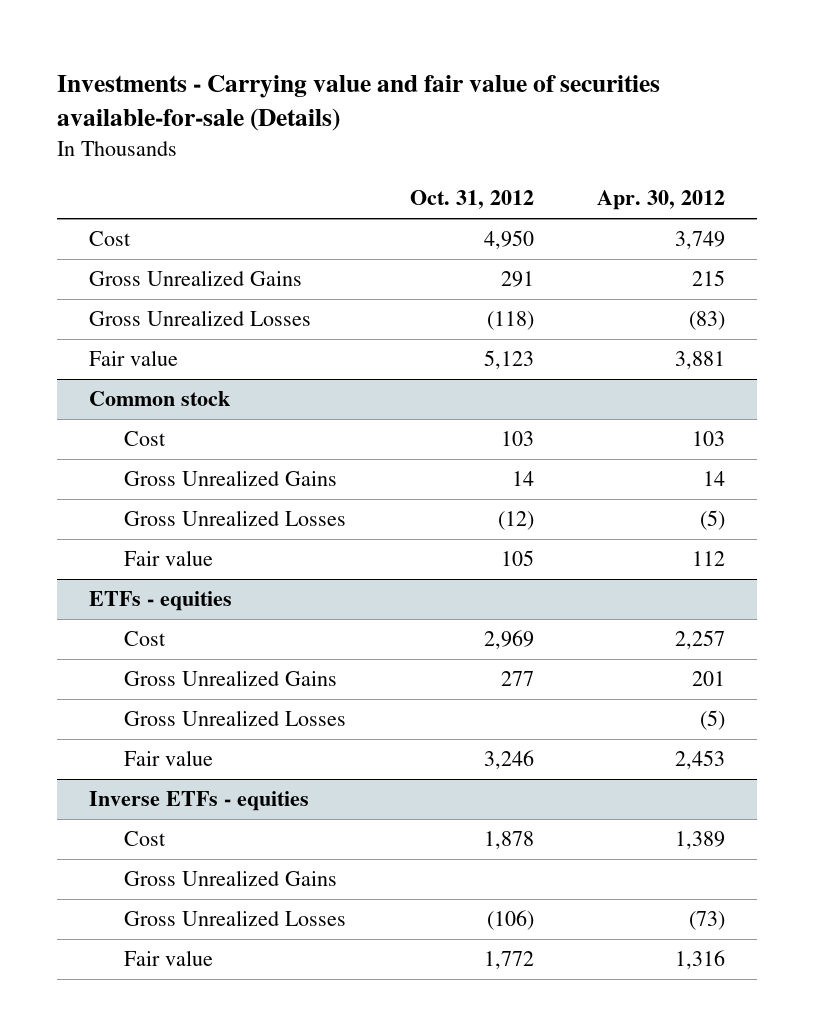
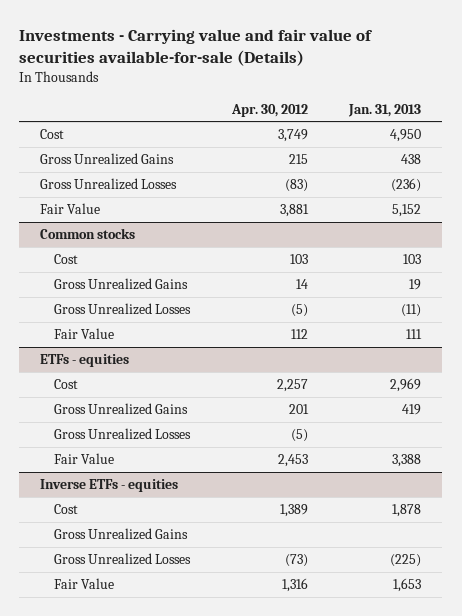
[409,190,534,210] Oct. 31, 2012 -> none
none -> [348,103,422,117] Jan. 31, 2013
[89,350,179,367] Fair value -> [40,203,101,215] Fair Value
[89,391,231,407] Common stock -> [40,228,136,240] Common stocks
[123,550,213,567] Fair value -> [53,328,114,340] Fair Value
[123,750,213,767] Fair value -> [53,453,114,465] Fair Value
[123,950,213,967] Fair value -> [53,578,114,590] Fair Value

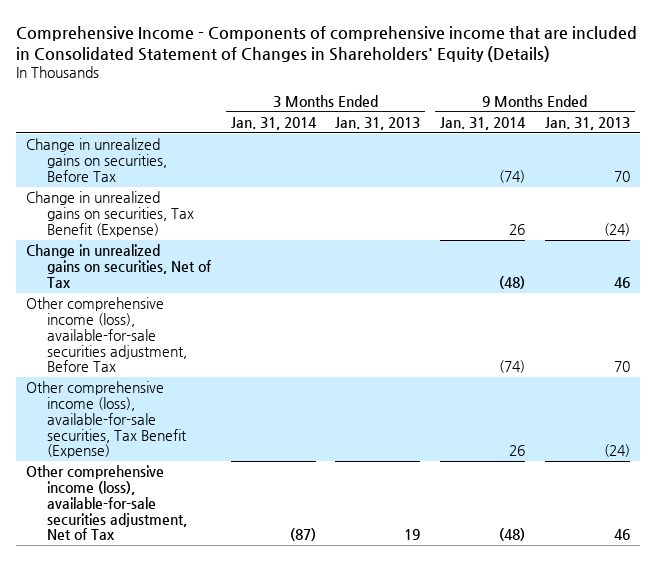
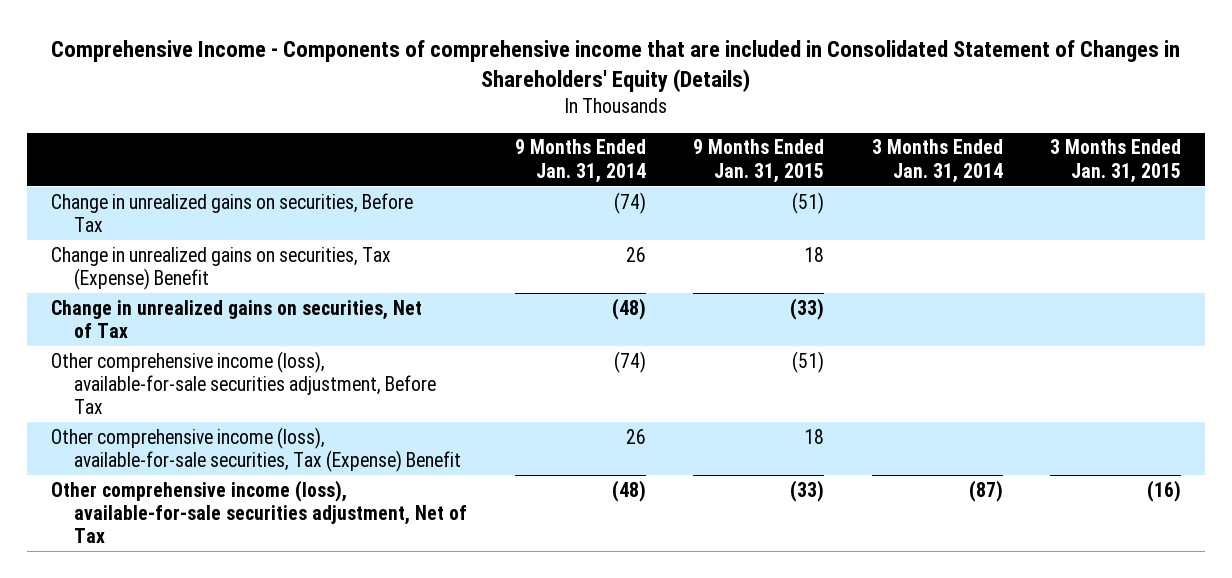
[335,117,421,131] Jan. 31, 2013 -> none
[545,117,631,131] Jan. 31, 2013 -> none
none -> [693,139,825,183] 9 Months Ended Jan. 31, 2015
none -> [1050,139,1182,183] 3 Months Ended Jan. 31, 2015
[26,191,194,237] Change in unrealized gains on securities, Tax Benefit (Expense) -> [50,246,391,290] Change in unrealized gains on securities, Tax (Expense) Benefit
[26,381,187,459] Other comprehensive income (loss), available-for-sale securities, Tax Benefit (Expense) -> [50,426,462,472] Other comprehensive income (loss), available-for-sale securities, Tax (Expense) Benefit

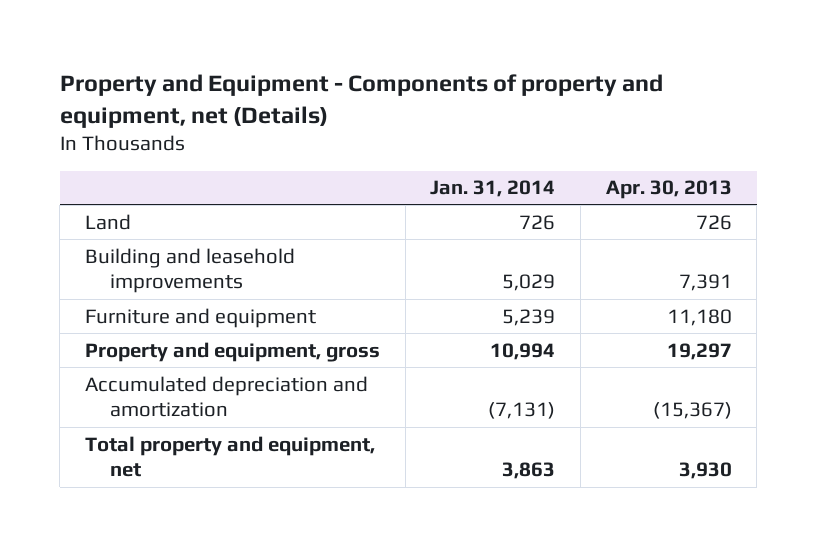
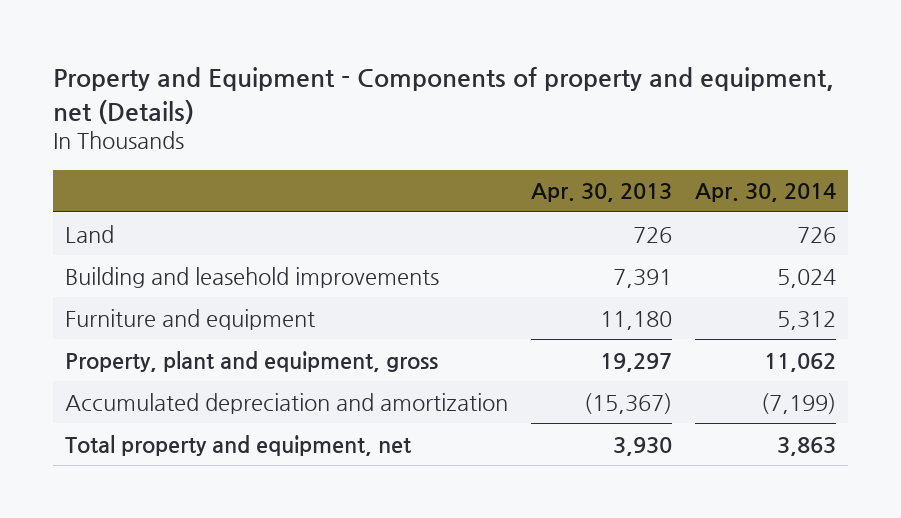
[430,180,556,198] Jan. 31, 2014 -> none
none -> [695,183,837,203] Apr. 30, 2014
[84,341,380,362] Property and equipment, gross -> [64,350,438,372] Property, plant and equipment, gross

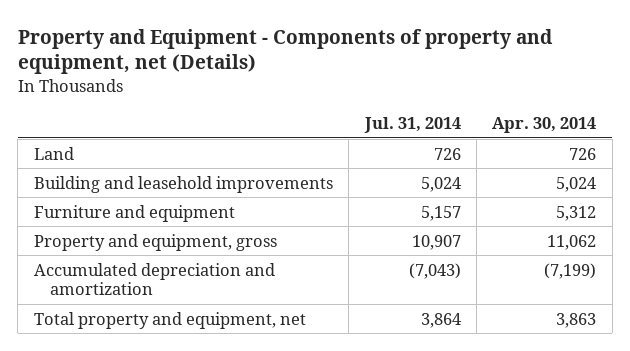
[530,183,672,203] Apr. 30, 2013 -> none
none -> [363,117,461,134] Jul. 31, 2014
[64,350,438,372] Property, plant and equipment, gross -> [33,233,277,251] Property and equipment, gross

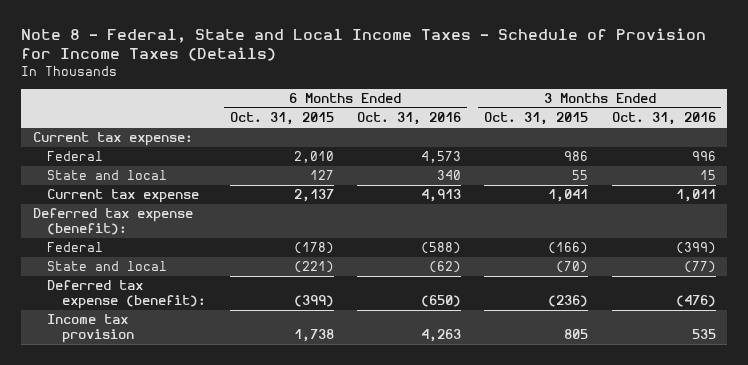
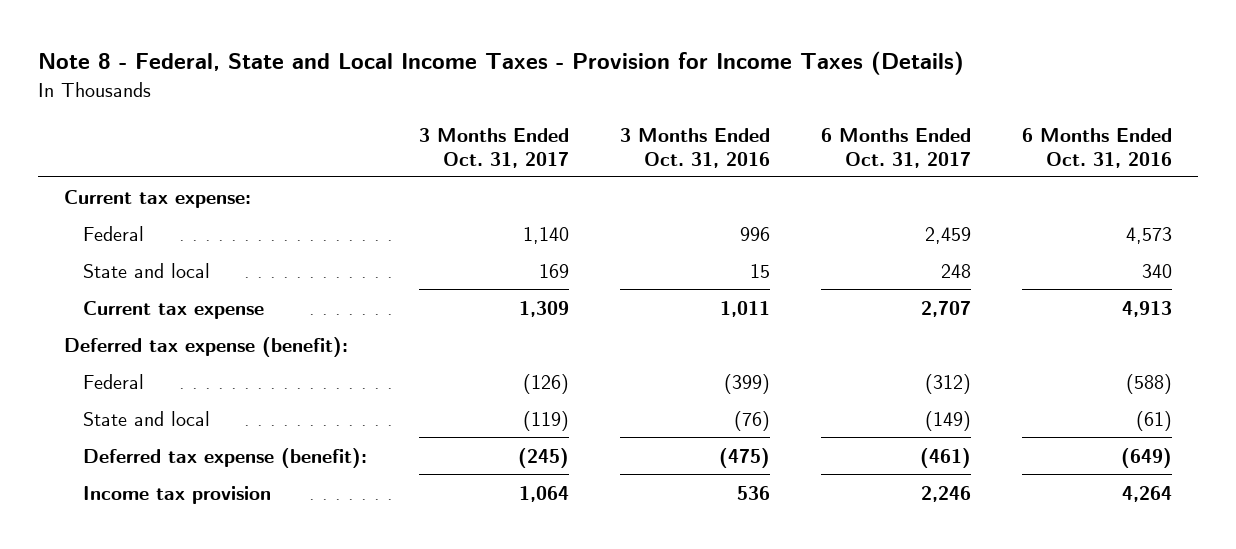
[20,28,706,62] Note 8 - Federal, State and Local Income Taxes - Schedule of Provision for Income Taxes (Details) -> [38,51,965,76] Note 8 - Federal, State and Local Income Taxes - Provision for Income Taxes (Details)
[229,112,334,126] Oct. 31, 2015 -> none
[484,112,589,126] Oct. 31, 2015 -> none
none -> [418,128,569,168] 3 Months Ended Oct. 31, 2017
none -> [821,128,972,168] 6 Months Ended Oct. 31, 2017
[428,261,461,274] (62) -> [1136,410,1173,431] (61)
[683,261,716,274] (77) -> [733,410,770,431] (76)
[420,294,461,307] (650) -> [1121,447,1173,468] (649)
[675,294,716,307] (476) -> [718,447,770,468] (475)
[420,328,461,342] 4,263 -> [1122,485,1173,502] 4,264
[691,328,716,339] 535 -> [736,485,770,500] 536

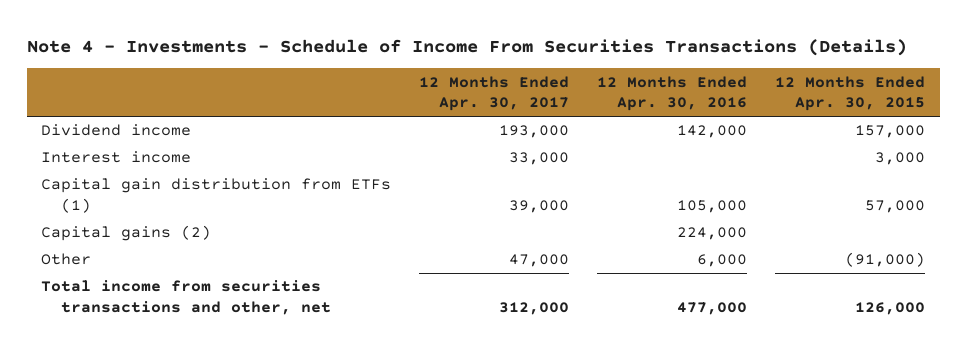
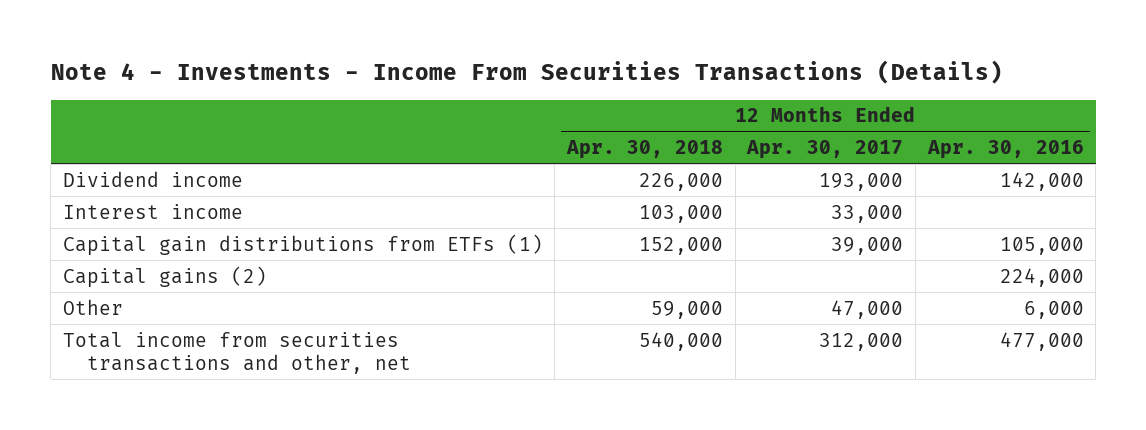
[26,38,907,56] Note 4 - Investments - Schedule of Income From Securities Transactions (Details) -> [50,60,1003,85] Note 4 - Investments - Income From Securities Transactions (Details)
[775,75,926,112] 12 Months Ended Apr. 30, 2015 -> none
none -> [566,140,724,160] Apr. 30, 2018
[40,178,391,214] Capital gain distribution from ETFs (1) -> [62,233,543,256] Capital gain distributions from ETFs (1)

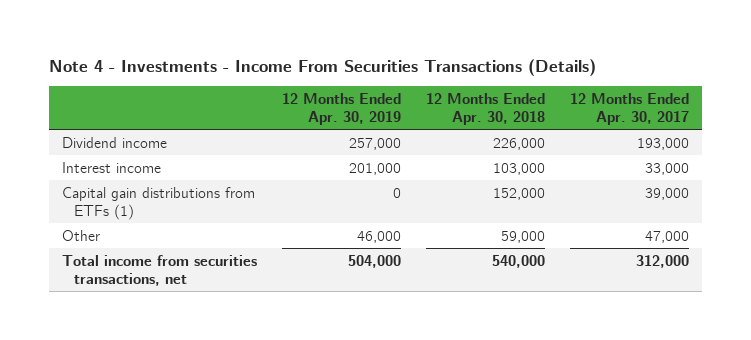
[926,140,1084,160] Apr. 30, 2016 -> none
none -> [281,92,401,125] 12 Months Ended Apr. 30, 2019
[62,265,267,288] Capital gains (2) -> none
[62,331,412,374] Total income from securities transactions and other, net -> [61,254,257,286] Total income from securities transactions, net

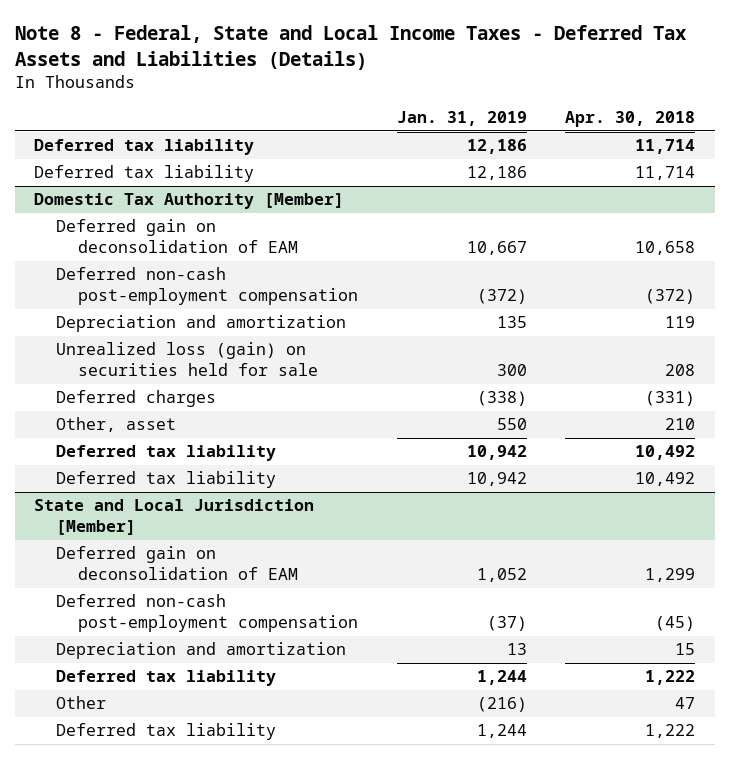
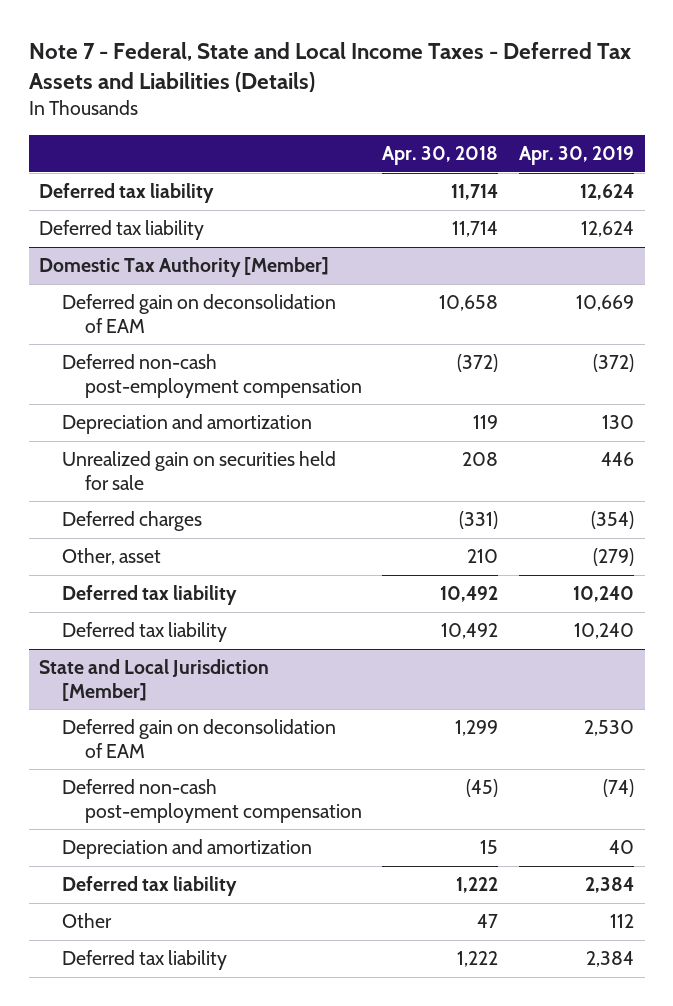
[14,25,687,70] Note 8 - Federal, State and Local Income Taxes - Deferred Tax Assets and Liabilities (Details) -> [28,41,631,92] Note 7 - Federal, State and Local Income Taxes - Deferred Tax Assets and Liabilities (Details)
[396,111,527,127] Jan. 31, 2019 -> none
none -> [519,145,635,165] Apr. 30, 2019
[55,342,318,377] Unrealized loss (gain) on securities held for sale -> [61,451,336,490] Unrealized gain on securities held for sale

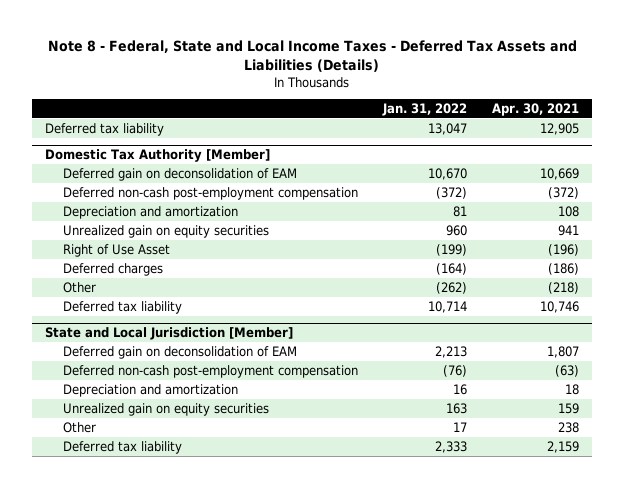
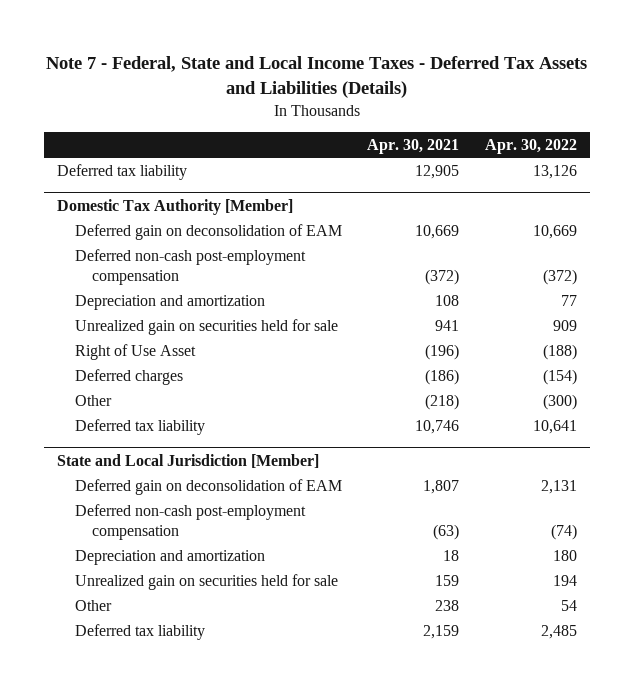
[47,40,577,73] Note 8 - Federal, State and Local Income Taxes - Deferred Tax Assets and Liabilities (Details) -> [46,56,588,99] Note 7 - Federal, State and Local Income Taxes - Deferred Tax Assets and Liabilities (Details)
[382,103,468,117] Jan. 31, 2022 -> none
none -> [485,138,578,154] Apr. 30, 2022
[62,224,269,238] Unrealized gain on equity securities -> [74,318,338,335] Unrealized gain on securities held for sale
[62,402,269,416] Unrealized gain on equity securities -> [74,573,338,590] Unrealized gain on securities held for sale

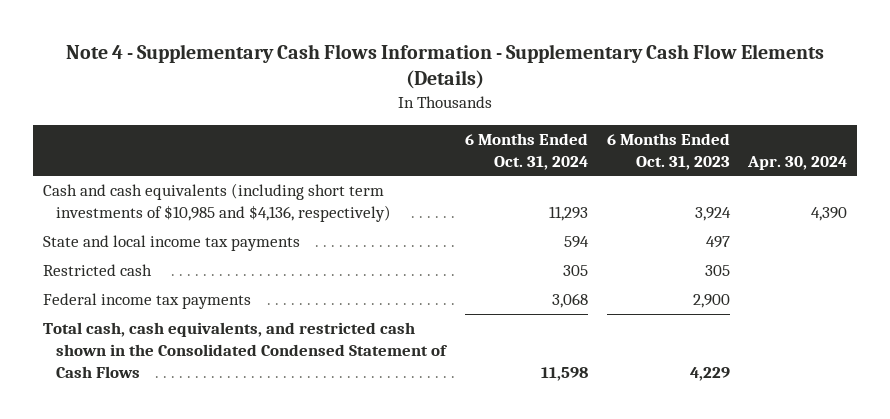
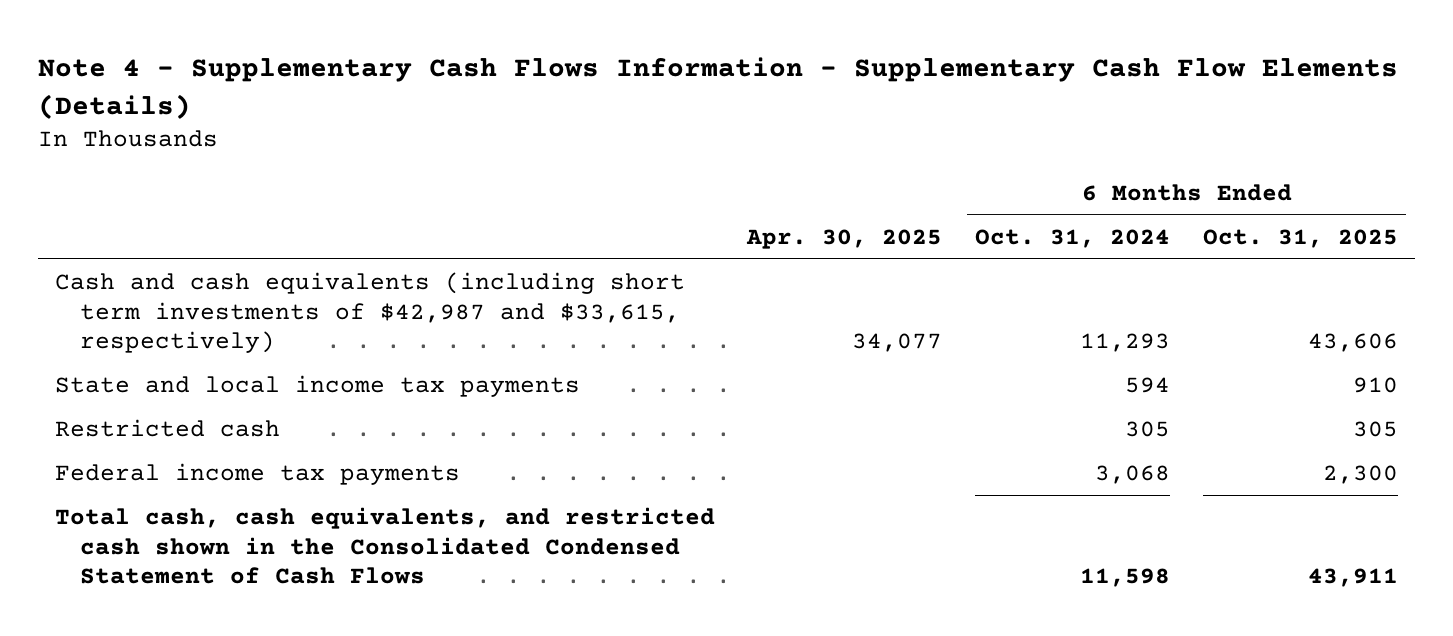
[606,132,730,170] 6 Months Ended Oct. 31, 2023 -> none
[747,155,848,170] Apr. 30, 2024 -> none
none -> [746,228,943,249] Apr. 30, 2025
none -> [1203,228,1399,248] Oct. 31, 2025
[42,183,392,222] Cash and cash equivalents (including short term investments of $10,985 and $4,136, respectively) -> [54,272,685,354] Cash and cash equivalents (including short term investments of $42,987 and $33,615, respectively)

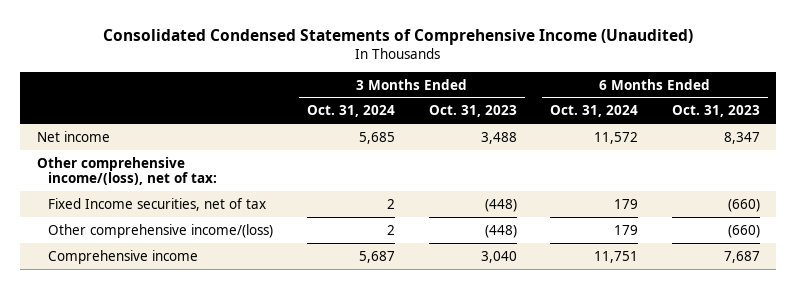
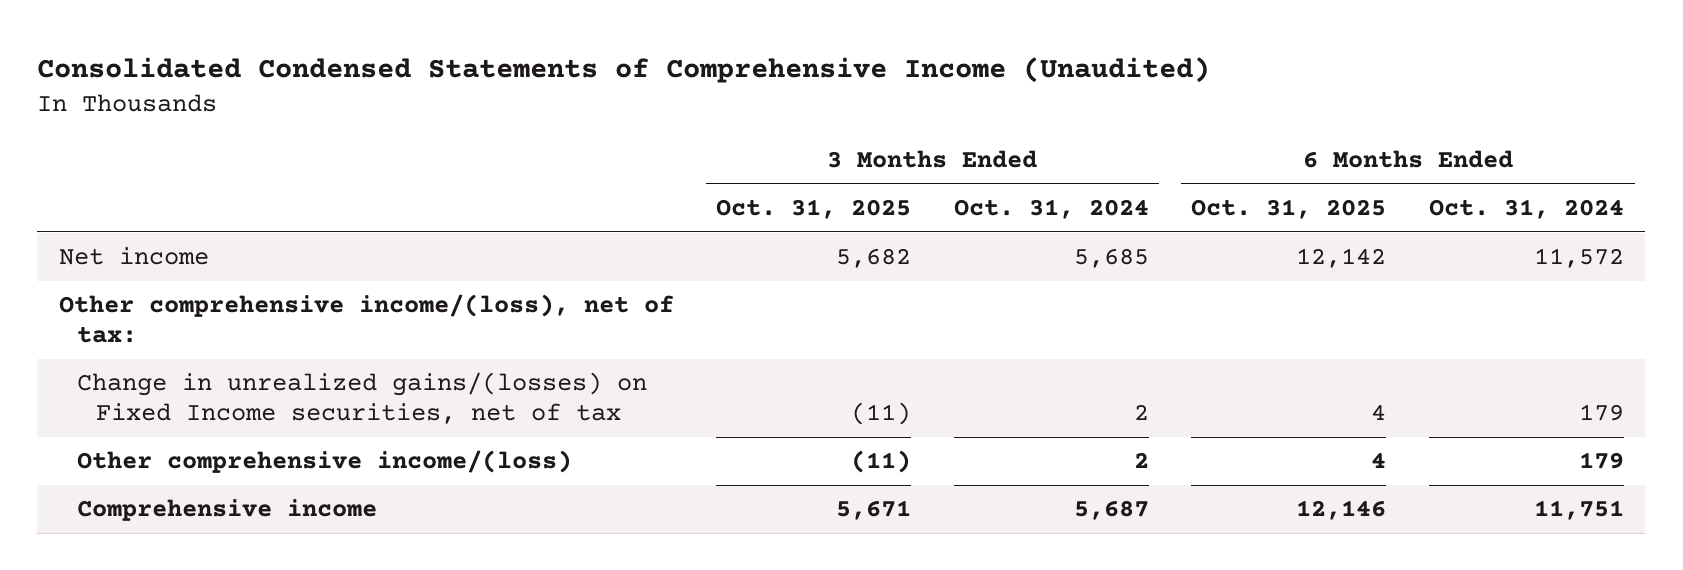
[428,105,517,118] Oct. 31, 2023 -> none
[671,105,760,118] Oct. 31, 2023 -> none
none -> [716,198,912,219] Oct. 31, 2025
none -> [1191,198,1387,219] Oct. 31, 2025
[48,197,267,211] Fixed Income securities, net of tax -> [77,372,648,425] Change in unrealized gains/(losses) on Fixed Income securities, net of tax

